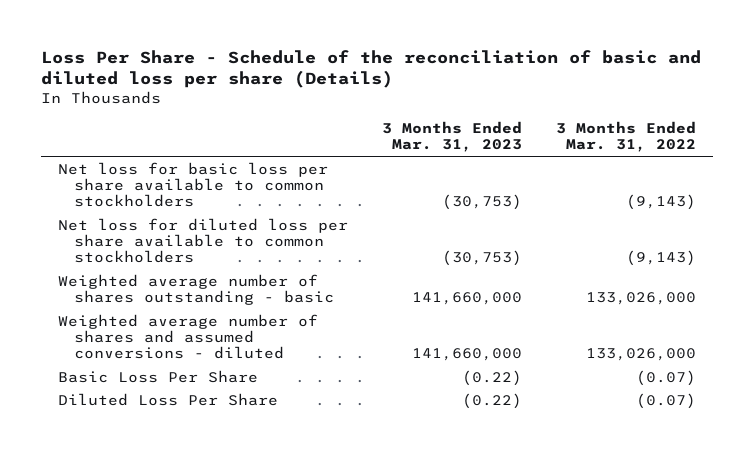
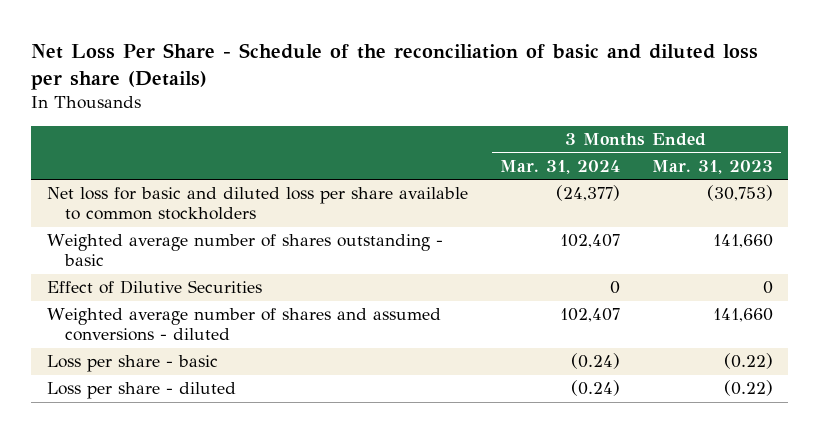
[41,49,702,89] Loss Per Share - Schedule of the reconciliation of basic and diluted loss per share (Details) -> [31,42,759,90] Net Loss Per Share - Schedule of the reconciliation of basic and diluted loss per share (Details)
[556,120,697,153] 3 Months Ended Mar. 31, 2022 -> none
none -> [499,159,620,174] Mar. 31, 2024
[58,217,349,264] Net loss for diluted loss per share available to common stockholders -> none
[58,161,329,208] Net loss for basic loss per share available to common stockholders -> [46,187,468,221] Net loss for basic and diluted loss per share available to common stockholders
[412,291,523,305] 141,660,000 -> [712,234,773,249] 141,660
none -> [46,280,262,295] Effect of Dilutive Securities
[412,348,523,362] 141,660,000 -> [712,308,773,323] 141,660
[58,369,259,383] Basic Loss Per Share -> [46,355,218,373] Loss per share - basic
[58,392,279,406] Diluted Loss Per Share -> [46,382,236,400] Loss per share - diluted

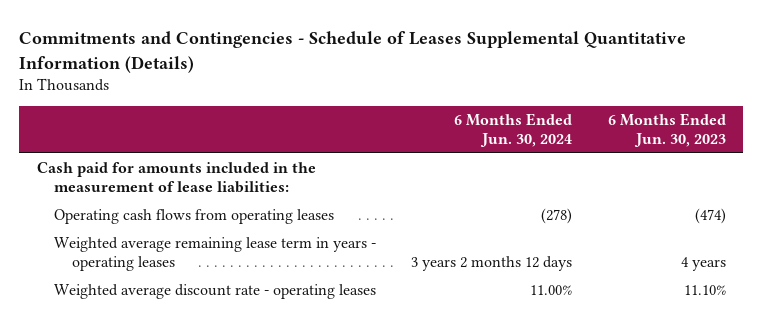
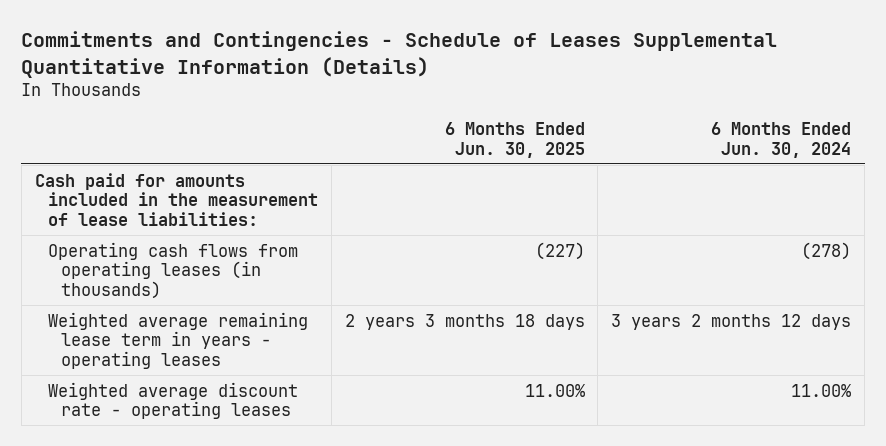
[607,112,726,147] 6 Months Ended Jun. 30, 2023 -> none
none -> [444,121,585,158] 6 Months Ended Jun. 30, 2025
[54,209,335,225] Operating cash flows from operating leases -> [47,241,298,300] Operating cash flows from operating leases (in thousands)

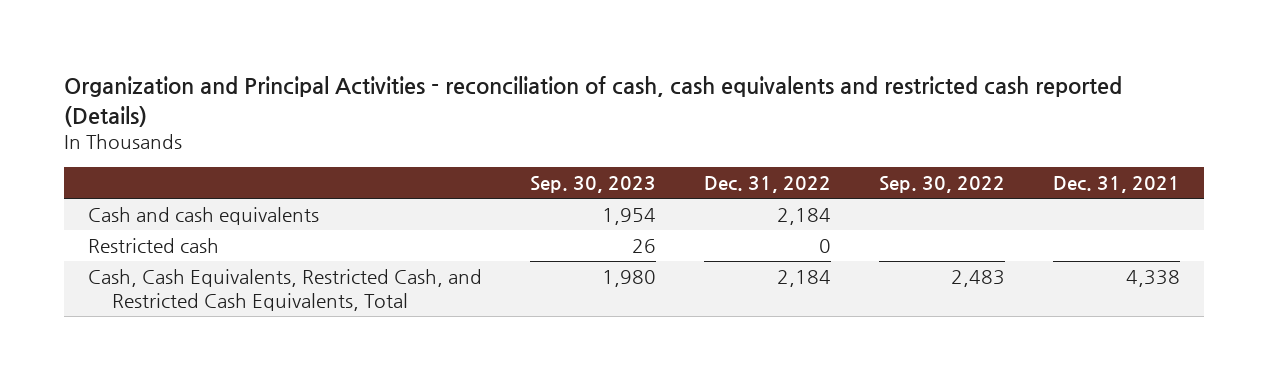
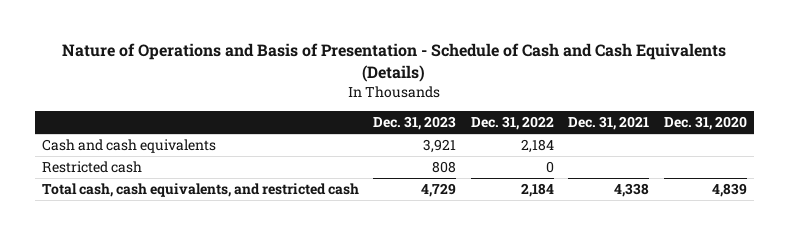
[64,76,1123,127] Organization and Principal Activities - reconciliation of cash, cash equivalents and restricted cash reported (Details) -> [62,43,727,83] Nature of Operations and Basis of Presentation - Schedule of Cash and Cash Equivalents (Details)
[530,176,657,194] Sep. 30, 2023 -> none
[878,176,1005,194] Sep. 30, 2022 -> none
none -> [373,116,457,131] Dec. 31, 2023
none -> [663,116,747,131] Dec. 31, 2020
[88,269,483,312] Cash, Cash Equivalents, Restricted Cash, and Restricted Cash Equivalents, Total -> [41,183,359,198] Total cash, cash equivalents, and restricted cash

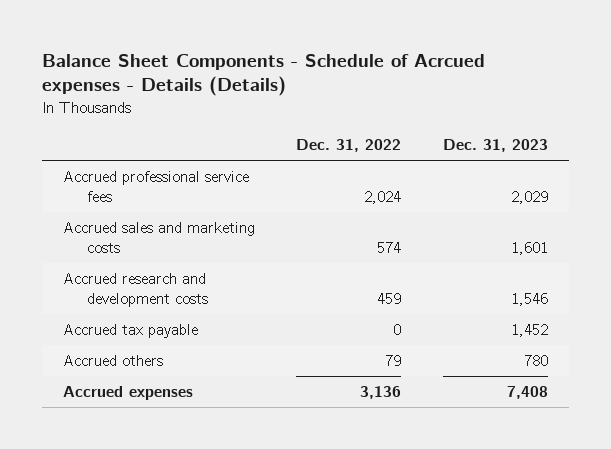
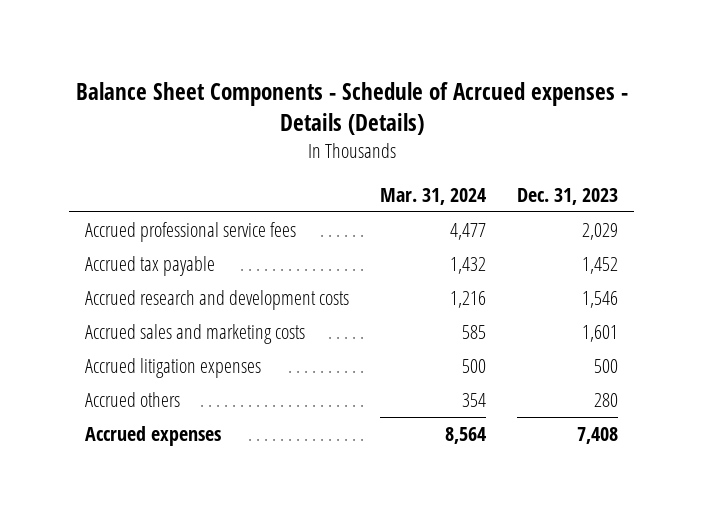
[296,139,402,153] Dec. 31, 2022 -> none
none -> [380,188,487,206] Mar. 31, 2024
[62,273,208,307] Accrued research and development costs -> [84,289,349,310] Accrued research and development costs
[62,222,255,253] Accrued sales and marketing costs -> [84,323,305,344] Accrued sales and marketing costs
none -> [84,357,261,378] Accrued litigation expenses
[524,355,549,367] 780 -> [594,392,619,407] 280

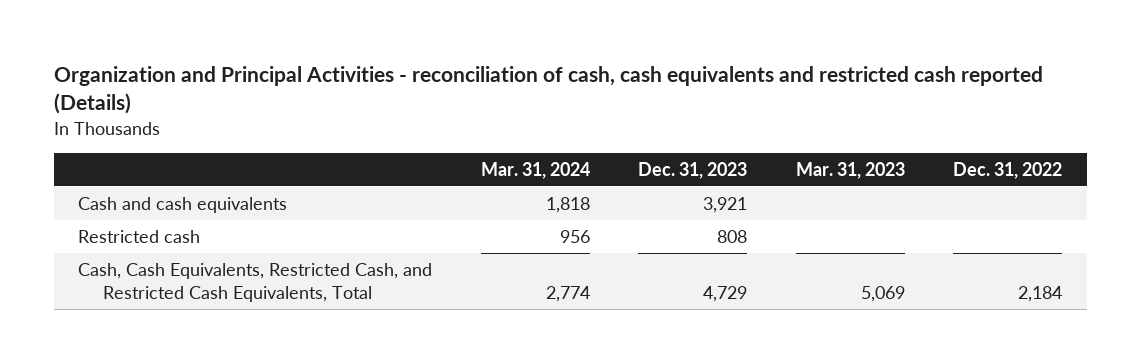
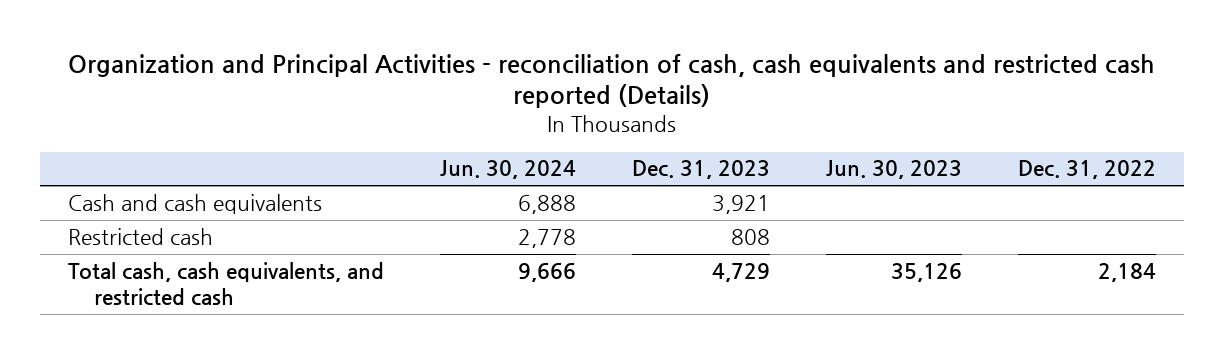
[480,161,590,179] Mar. 31, 2024 -> none
[795,161,905,179] Mar. 31, 2023 -> none
none -> [440,160,577,180] Jun. 30, 2024
none -> [826,160,963,180] Jun. 30, 2023
[78,263,433,302] Cash, Cash Equivalents, Restricted Cash, and Restricted Cash Equivalents, Total -> [68,261,385,307] Total cash, cash equivalents, and restricted cash

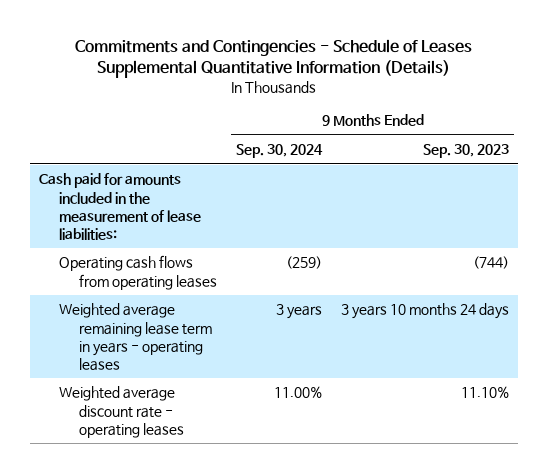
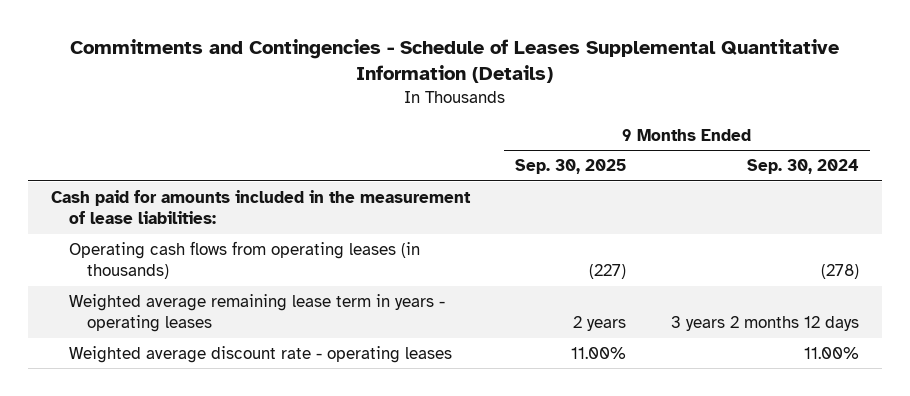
[422,144,509,159] Sep. 30, 2023 -> none
none -> [514,159,626,175] Sep. 30, 2025
[59,255,218,290] Operating cash flows from operating leases -> [69,240,421,280] Operating cash flows from operating leases (in thousands)
[286,256,323,270] (259) -> [821,264,860,280] (278)
[276,304,323,320] 3 years -> [671,316,860,332] 3 years 2 months 12 days

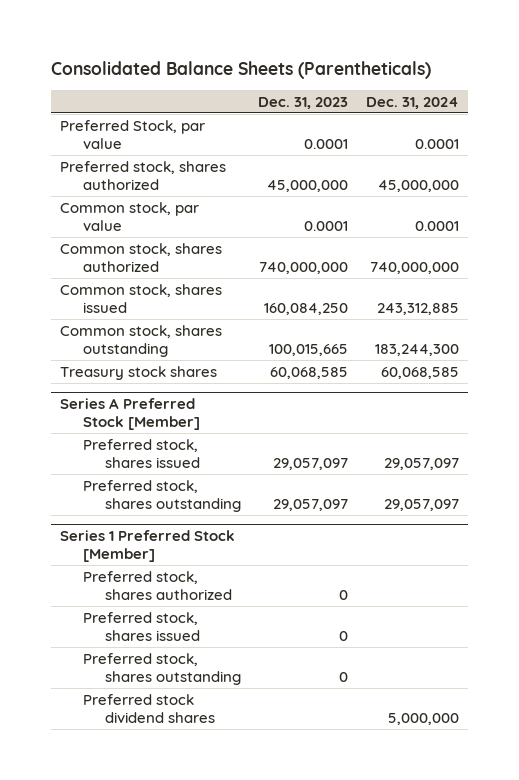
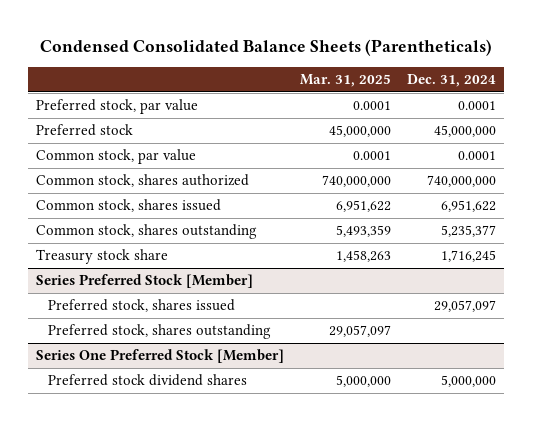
[51,60,432,79] Consolidated Balance Sheets (Parentheticals) -> [40,38,493,56] Condensed Consolidated Balance Sheets (Parentheticals)
[258,96,349,109] Dec. 31, 2023 -> none
none -> [300,74,392,88] Mar. 31, 2025
[60,119,206,150] Preferred Stock, par value -> [36,99,199,115] Preferred stock, par value
[60,160,227,191] Preferred stock, shares authorized -> [36,124,134,137] Preferred stock
[376,303,459,316] 243,312,885 -> [441,200,497,213] 6,951,622
[374,344,459,357] 183,244,300 -> [441,225,497,238] 5,235,377
[60,365,218,380] Treasury stock shares -> [36,249,169,265] Treasury stock share
[380,366,459,379] 60,068,585 -> [441,250,497,263] 1,716,245
[60,397,200,431] Series A Preferred Stock [Member] -> [36,274,254,289] Series Preferred Stock [Member]
[82,479,242,513] Preferred stock, shares outstanding -> none
[60,529,236,563] Series 1 Preferred Stock [Member] -> none
[82,570,233,601] Preferred stock, shares authorized -> none
[82,611,201,642] Preferred stock, shares issued -> none
none -> [36,349,285,364] Series One Preferred Stock [Member]

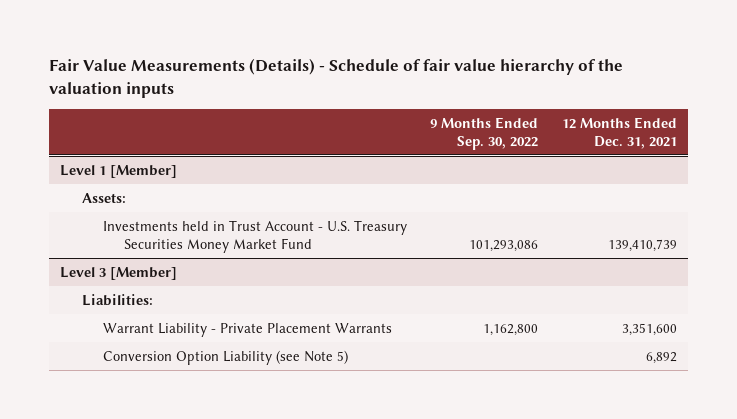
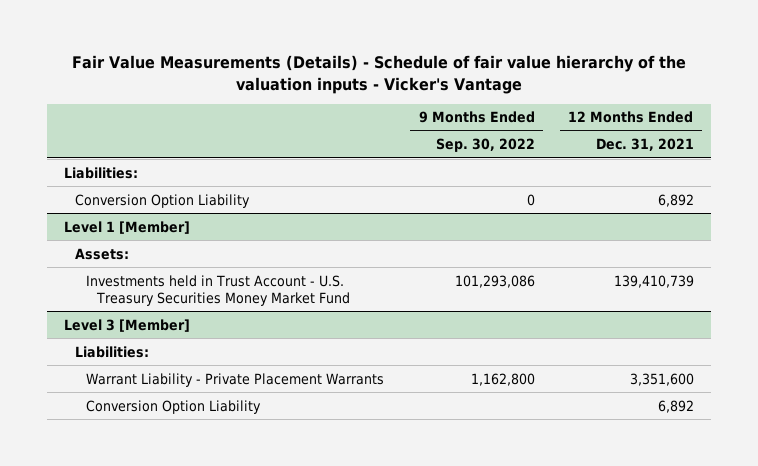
[48,58,623,99] Fair Value Measurements (Details) - Schedule of fair value hierarchy of the valuation inputs -> [71,55,686,95] Fair Value Measurements (Details) - Schedule of fair value hierarchy of the valuation inputs - Vicker's Vantage
none -> [63,166,138,179] Liabilities:
none -> [75,193,251,208] Conversion Option Liability
[102,349,348,365] Conversion Option Liability (see Note 5) -> [86,399,262,414] Conversion Option Liability

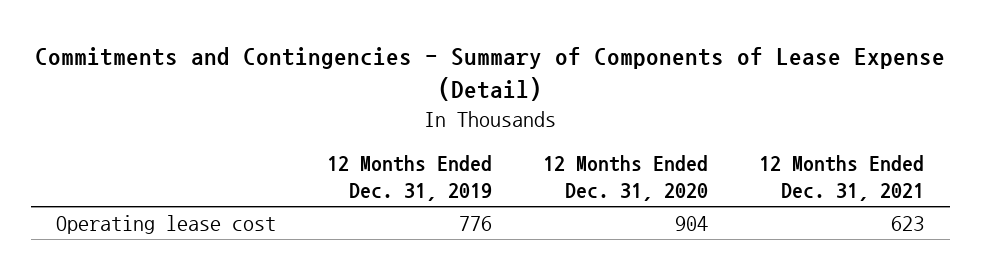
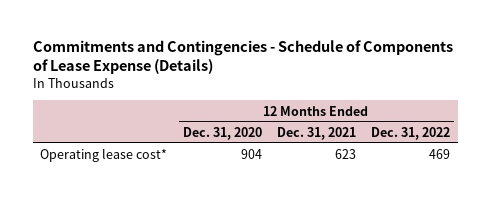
[35,46,946,101] Commitments and Contingencies - Summary of Components of Lease Expense (Detail) -> [32,40,453,75] Commitments and Contingencies - Schedule of Components of Lease Expense (Details)
[327,154,493,201] 12 Months Ended Dec. 31, 2019 -> none
none -> [371,126,451,140] Dec. 31, 2022
[56,215,277,235] Operating lease cost -> [40,148,168,163] Operating lease cost*

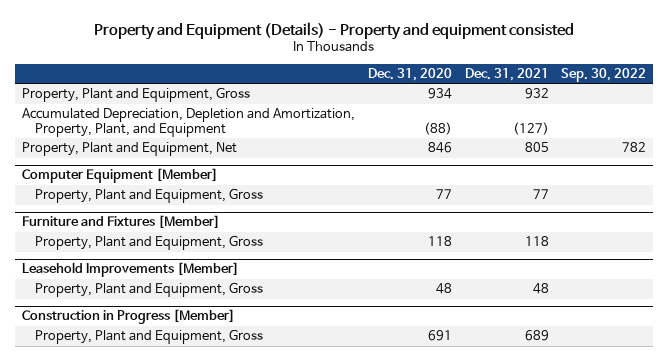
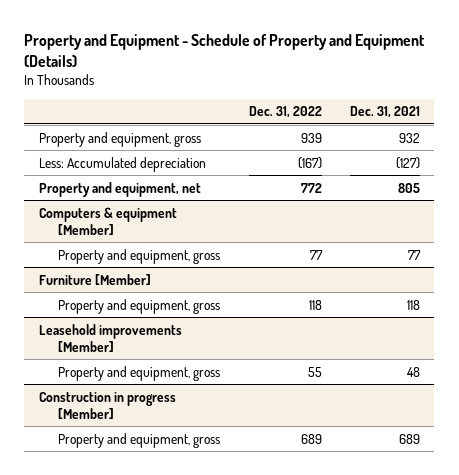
[94,21,575,40] Property and Equipment (Details) - Property and equipment consisted -> [24,33,426,67] Property and Equipment - Schedule of Property and Equipment (Details)
[367,68,452,82] Dec. 31, 2020 -> none
[561,68,647,83] Sep. 30, 2022 -> none
none -> [248,106,322,119] Dec. 31, 2022
[21,87,250,103] Property, Plant and Equipment, Gross -> [38,131,201,147] Property and equipment, gross
[21,108,355,137] Accumulated Depreciation, Depletion and Amortization, Property, Plant, and Equipment -> [38,156,206,172] Less: Accumulated depreciation
[21,142,237,157] Property, Plant and Equipment, Net -> [38,181,201,197] Property and equipment, net
[21,168,218,184] Computer Equipment [Member] -> [38,206,177,235] Computers & equipment [Member]
[34,188,263,204] Property, Plant and Equipment, Gross -> [58,248,221,264] Property and equipment, gross
[21,215,220,230] Furniture and Fixtures [Member] -> [38,273,151,285] Furniture [Member]
[34,235,263,251] Property, Plant and Equipment, Gross -> [58,298,221,314] Property and equipment, gross
[21,262,239,278] Leasehold Improvements [Member] -> [38,323,182,352] Leasehold improvements [Member]
[34,282,263,298] Property, Plant and Equipment, Gross -> [58,365,221,381] Property and equipment, gross
[21,309,235,325] Construction in Progress [Member] -> [38,391,176,419] Construction in progress [Member]
[34,329,263,345] Property, Plant and Equipment, Gross -> [58,432,221,448] Property and equipment, gross

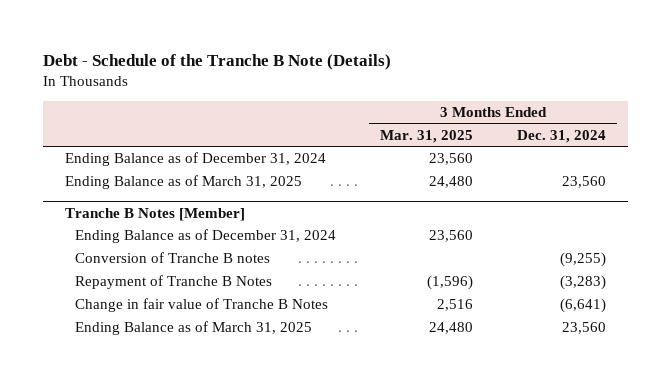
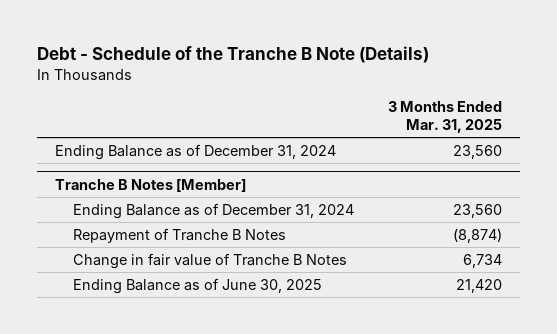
[516,129,606,143] Dec. 31, 2024 -> none
[64,175,302,190] Ending Balance as of March 31, 2025 -> none
[75,252,271,264] Conversion of Tranche B notes -> none
[426,275,473,291] (1,596) -> [453,227,503,243] (8,874)
[436,299,473,312] 2,516 -> [463,253,503,268] 6,734
[75,321,313,336] Ending Balance as of March 31, 2025 -> [72,277,322,294] Ending Balance as of June 30, 2025
[428,322,473,335] 24,480 -> [456,278,503,293] 21,420

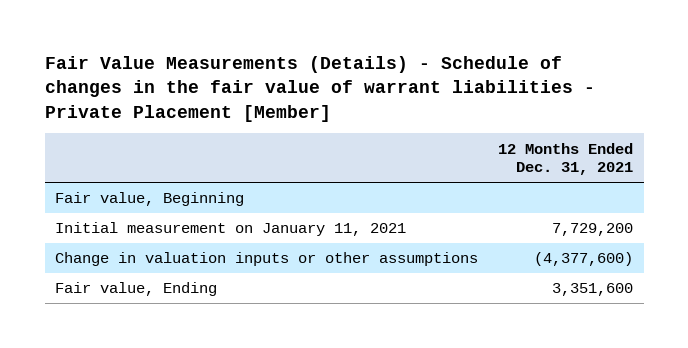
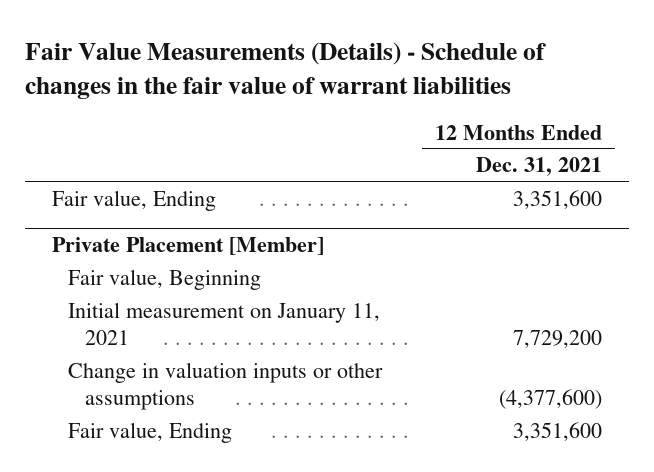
[44,55,595,122] Fair Value Measurements (Details) - Schedule of changes in the fair value of warrant liabilities - Private Placement [Member] -> [25,41,547,100] Fair Value Measurements (Details) - Schedule of changes in the fair value of warrant liabilities
none -> [51,189,216,211] Fair value, Ending
none -> [51,237,324,256] Private Placement [Member]

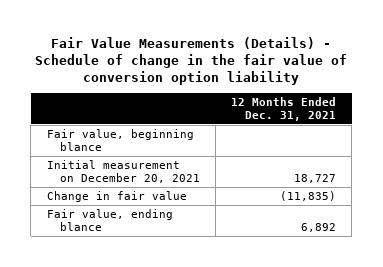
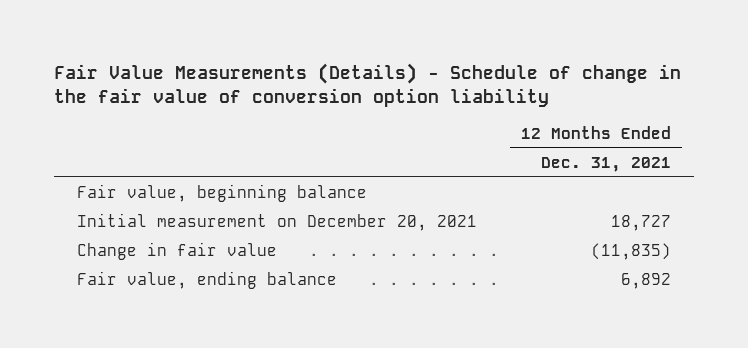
[46,128,194,151] Fair value, beginning blance -> [76,183,367,202] Fair value, beginning balance
[46,208,173,231] Fair value, ending blance -> [76,270,337,289] Fair value, ending balance

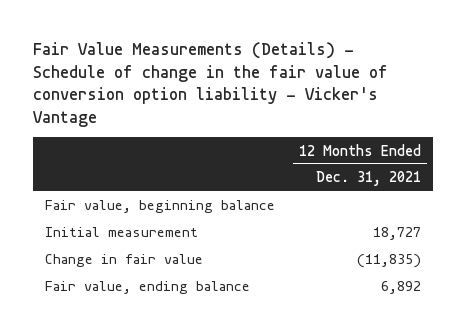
[54,62,682,107] Fair Value Measurements (Details) - Schedule of change in the fair value of conversion option liability -> [32,42,388,127] Fair Value Measurements (Details) - Schedule of change in the fair value of conversion option liability - Vicker's Vantage
[76,212,477,231] Initial measurement on December 20, 2021 -> [44,227,198,238] Initial measurement

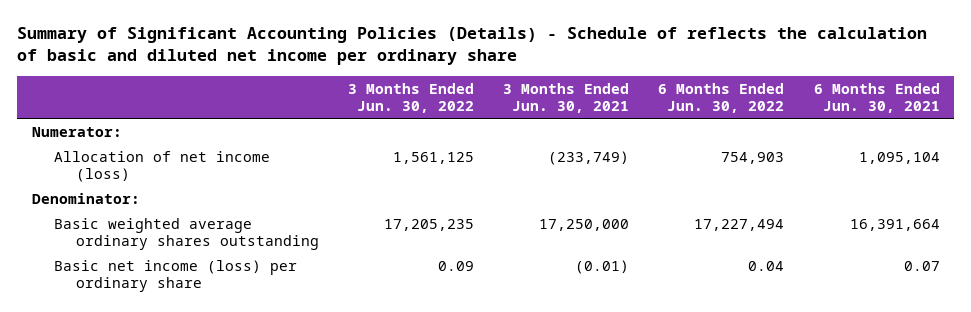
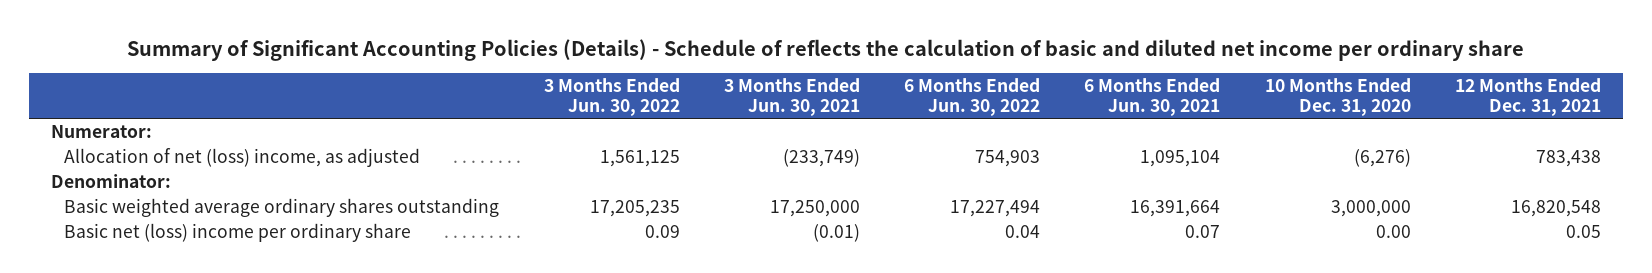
none -> [1264,77,1411,116] 10 Months Ended Dec. 31, 2020
none -> [1454,77,1601,116] 12 Months Ended Dec. 31, 2021
[53,150,270,182] Allocation of net income (loss) -> [64,147,421,167] Allocation of net (loss) income, as adjusted
[53,259,297,292] Basic net income (loss) per ordinary share -> [64,222,412,242] Basic net (loss) income per ordinary share

